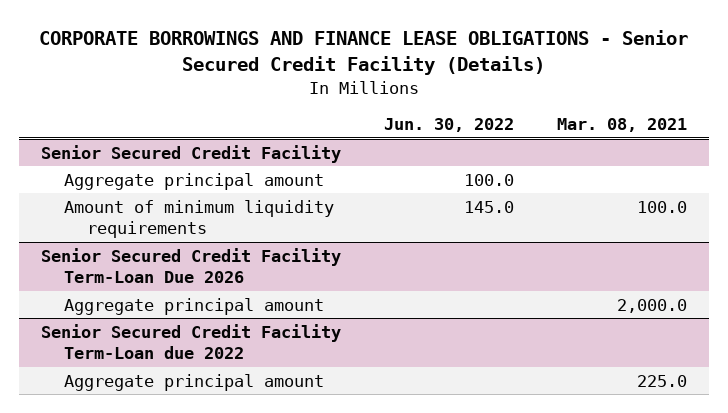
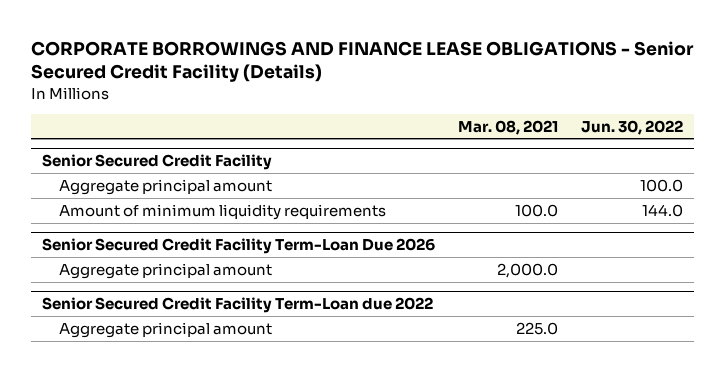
[464,200,515,213] 145.0 -> [642,203,684,217] 144.0

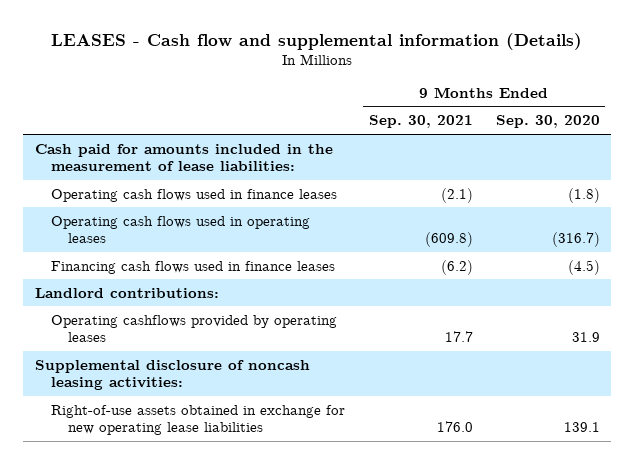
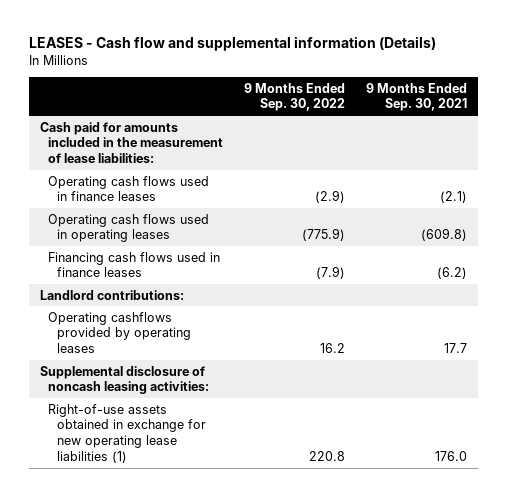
[495,115,600,129] Sep. 30, 2020 -> none
none -> [244,82,346,112] 9 Months Ended Sep. 30, 2022
[51,404,346,436] Right-of-use assets obtained in exchange for new operating lease liabilities -> [48,403,206,463] Right-of-use assets obtained in exchange for new operating lease liabilities (1)

